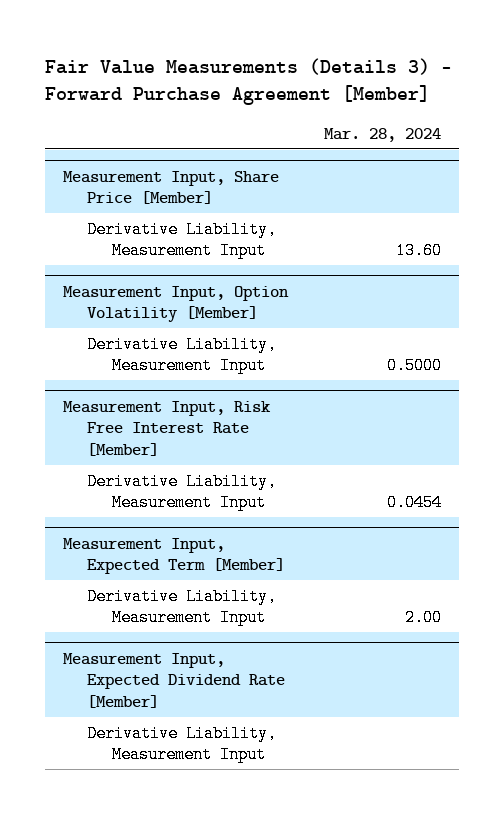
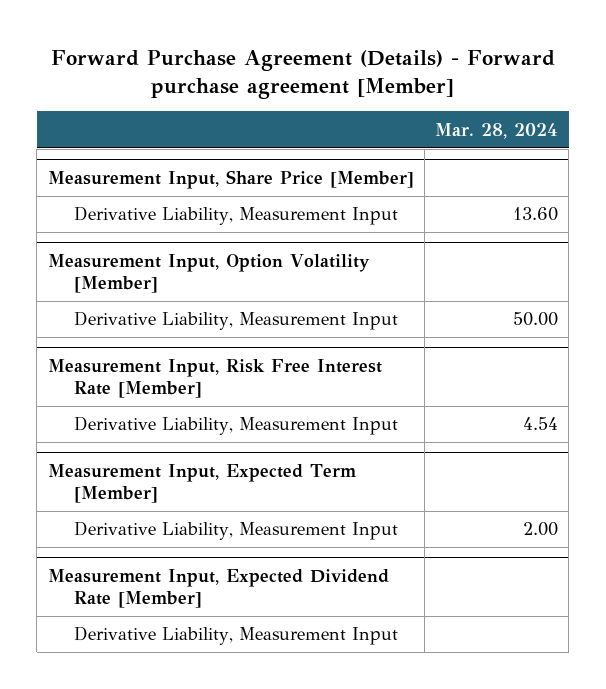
[45,57,453,106] Fair Value Measurements (Details 3) - Forward Purchase Agreement [Member] -> [50,50,555,100] Forward Purchase Agreement (Details) - Forward purchase agreement [Member]
[387,357,443,375] 0.5000 -> [513,312,559,327] 50.00
[387,494,443,512] 0.0454 -> [523,417,559,431] 4.54

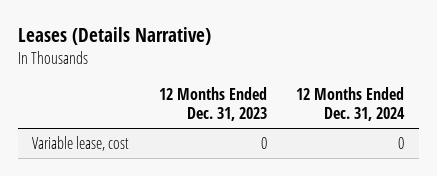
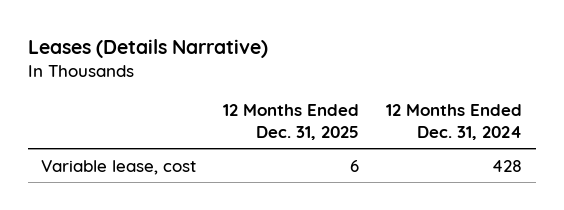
[158,87,267,122] 12 Months Ended Dec. 31, 2023 -> none
none -> [223,104,360,140] 12 Months Ended Dec. 31, 2025
[398,137,405,150] 0 -> [492,159,523,172] 428

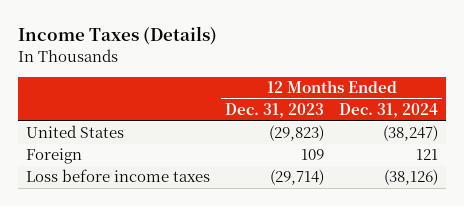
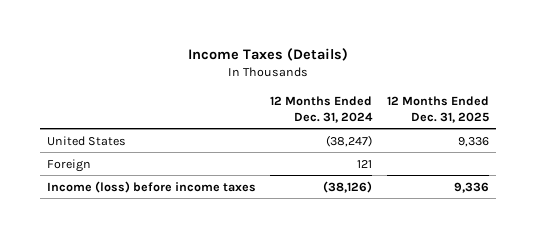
[225,103,325,119] Dec. 31, 2023 -> none
none -> [387,95,490,123] 12 Months Ended Dec. 31, 2025
[25,169,210,183] Loss before income taxes -> [46,180,256,193] Income (loss) before income taxes

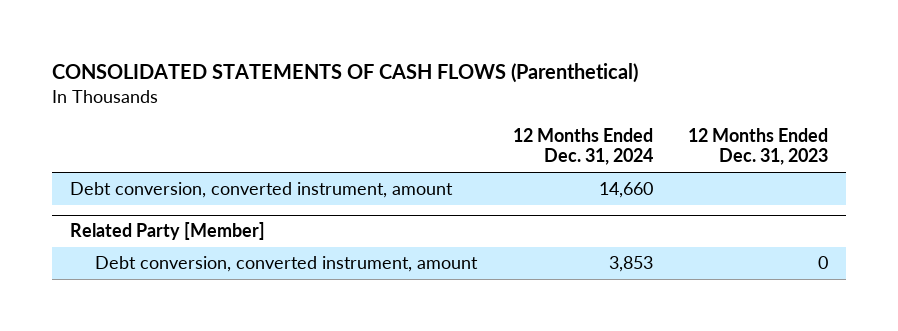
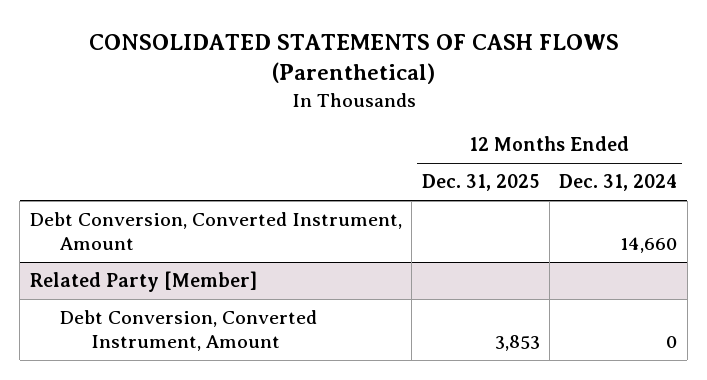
[688,127,829,166] 12 Months Ended Dec. 31, 2023 -> none
none -> [421,174,540,192] Dec. 31, 2025
[69,182,453,199] Debt conversion, converted instrument, amount -> [29,212,402,251] Debt Conversion, Converted Instrument, Amount
[95,256,479,273] Debt conversion, converted instrument, amount -> [60,310,318,352] Debt Conversion, Converted Instrument, Amount
[608,256,653,273] 3,853 -> [666,336,678,349] 0

